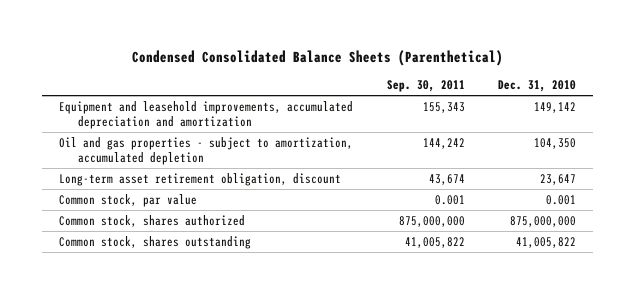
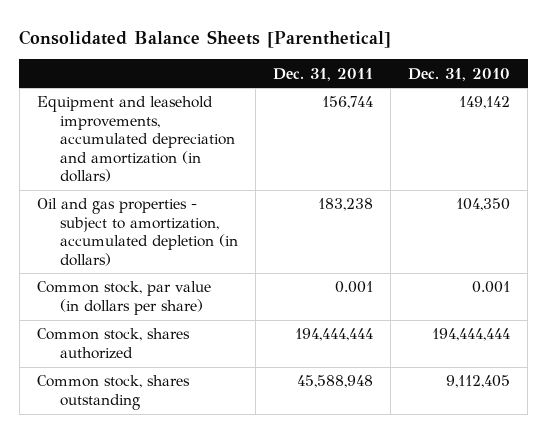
[131,49,503,66] Condensed Consolidated Balance Sheets (Parenthetical) -> [19,29,392,48] Consolidated Balance Sheets [Parenthetical]
[386,80,465,93] Sep. 30, 2011 -> none
none -> [273,67,374,81] Dec. 31, 2011
[59,172,342,186] Long-term asset retirement obligation, discount -> none
[59,100,354,129] Equipment and leasehold improvements, accumulated depreciation and amortization -> [36,96,236,183] Equipment and leasehold improvements, accumulated depreciation and amortization (in dollars)
[59,136,354,165] Oil and gas properties - subject to amortization, accumulated depletion -> [36,198,239,266] Oil and gas properties - subject to amortization, accumulated depletion (in dollars)
[59,193,198,207] Common stock, par value -> [36,281,211,315] Common stock, par value (in dollars per share)
[510,215,577,227] 875,000,000 -> [432,328,511,342] 194,444,444
[516,236,577,248] 41,005,822 -> [446,375,511,389] 9,112,405

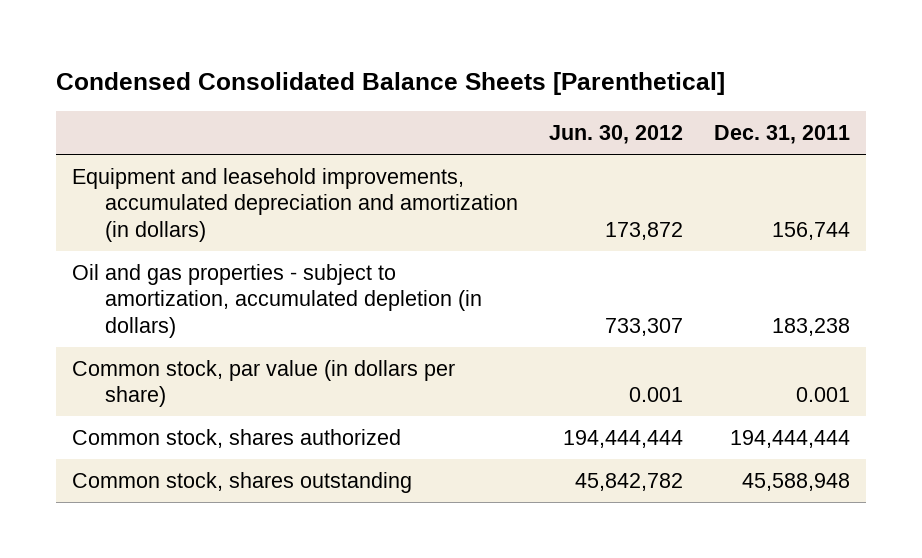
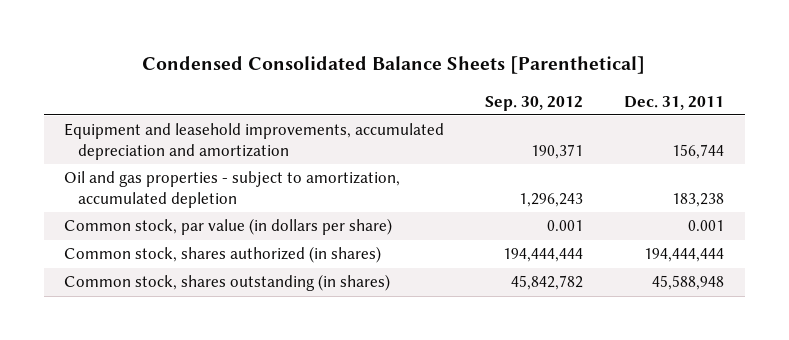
[548,125,683,145] Jun. 30, 2012 -> none
none -> [485,95,584,111] Sep. 30, 2012
[71,167,518,242] Equipment and leasehold improvements, accumulated depreciation and amortization (in dollars) -> [64,123,445,160] Equipment and leasehold improvements, accumulated depreciation and amortization
[71,263,482,338] Oil and gas properties - subject to amortization, accumulated depletion (in dollars) -> [64,171,401,208] Oil and gas properties - subject to amortization, accumulated depletion
[71,428,401,448] Common stock, shares authorized -> [64,246,382,264] Common stock, shares authorized (in shares)
[71,471,412,493] Common stock, shares outstanding -> [64,274,391,292] Common stock, shares outstanding (in shares)

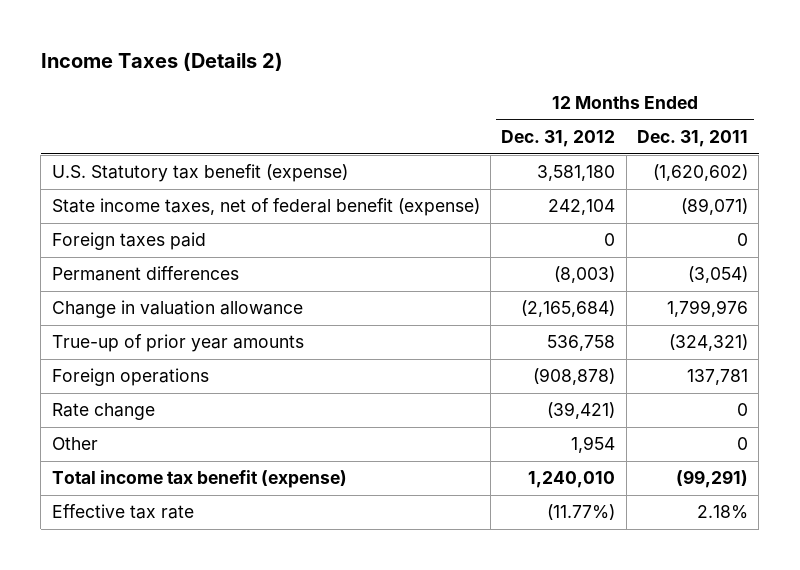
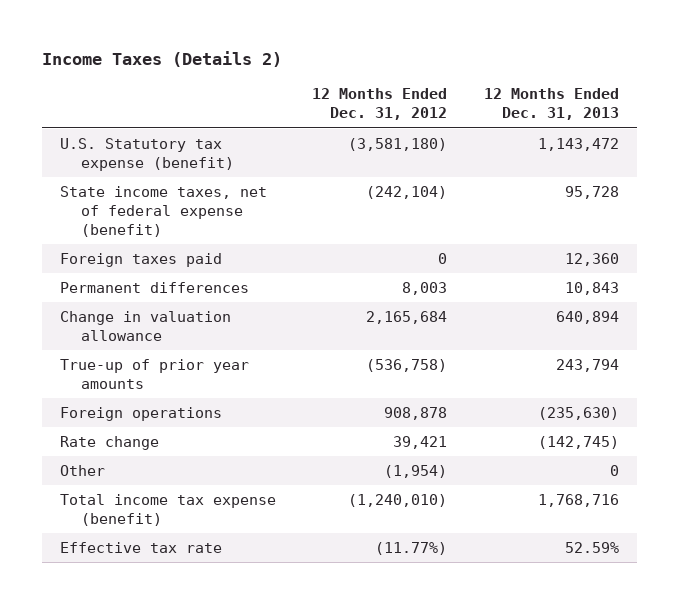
[637,130,749,148] Dec. 31, 2011 -> none
none -> [483,88,619,121] 12 Months Ended Dec. 31, 2013
[51,164,348,183] U.S. Statutory tax benefit (expense) -> [59,138,234,172] U.S. Statutory tax expense (benefit)
[537,165,616,182] 3,581,180 -> [348,138,448,152] (3,581,180)
[51,198,480,217] State income taxes, net of federal benefit (expense) -> [59,186,267,238] State income taxes, net of federal expense (benefit)
[548,199,616,216] 242,104 -> [366,186,448,200] (242,104)
[554,266,616,284] (8,003) -> [402,282,448,296] 8,003
[521,300,616,318] (2,165,684) -> [366,311,448,325] 2,165,684
[547,335,616,352] 536,758 -> [366,359,448,373] (536,758)
[533,368,616,386] (908,878) -> [384,407,448,421] 908,878
[547,402,616,420] (39,421) -> [393,436,448,450] 39,421
[571,436,616,454] 1,954 -> [384,465,448,479] (1,954)
[51,470,347,489] Total income tax benefit (expense) -> [59,494,276,527] Total income tax expense (benefit)
[528,471,616,489] 1,240,010 -> [348,494,448,508] (1,240,010)

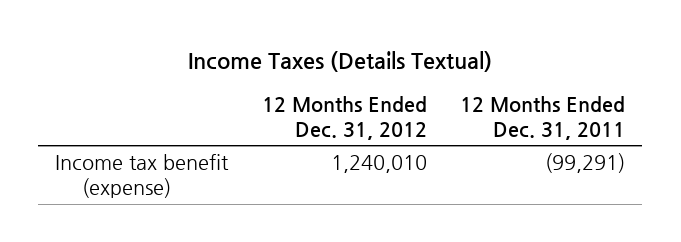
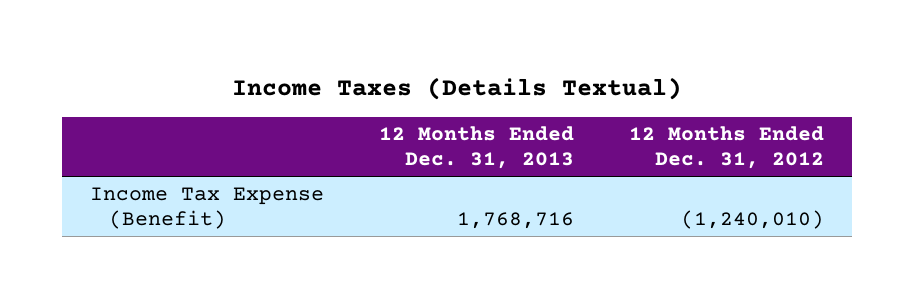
[460,95,626,140] 12 Months Ended Dec. 31, 2011 -> none
none -> [378,126,574,170] 12 Months Ended Dec. 31, 2013
[55,154,230,199] Income tax benefit (expense) -> [89,187,324,230] Income Tax Expense (Benefit)
[330,155,427,174] 1,240,010 -> [681,210,825,230] (1,240,010)

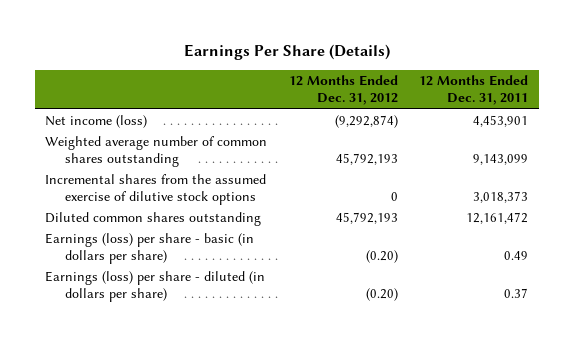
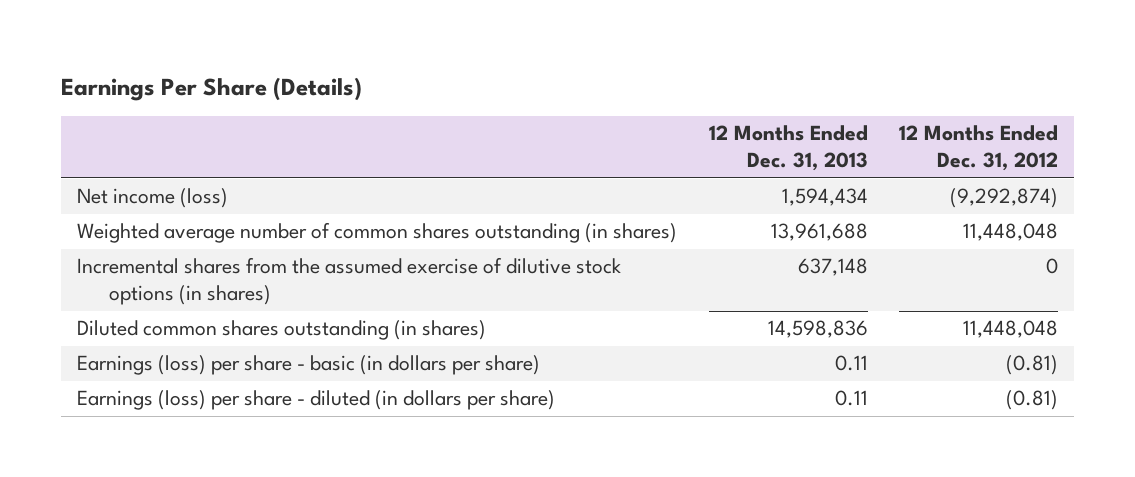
[419,75,529,106] 12 Months Ended Dec. 31, 2011 -> none
none -> [708,125,868,172] 12 Months Ended Dec. 31, 2013
[45,136,268,168] Weighted average number of common shares outstanding -> [77,222,678,244] Weighted average number of common shares outstanding (in shares)
[335,153,398,166] 45,792,193 -> [963,223,1059,242] 11,448,048
[45,174,267,206] Incremental shares from the assumed exercise of dilutive stock options -> [77,257,622,306] Incremental shares from the assumed exercise of dilutive stock options (in shares)
[45,212,262,227] Diluted common shares outstanding -> [77,320,487,341] Diluted common shares outstanding (in shares)
[335,212,398,225] 45,792,193 -> [963,320,1059,339] 11,448,048
[365,250,398,264] (0.20) -> [1006,355,1059,376] (0.81)
[365,288,398,302] (0.20) -> [1006,390,1059,411] (0.81)

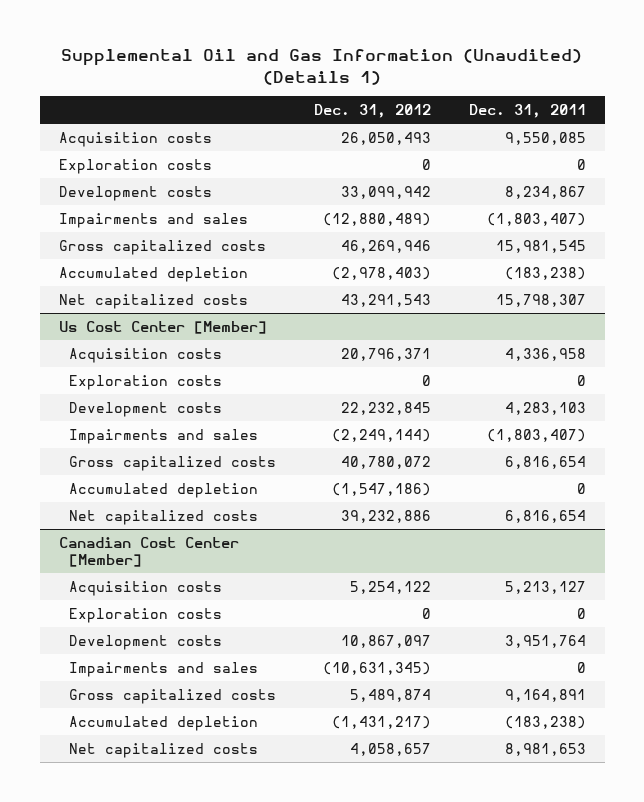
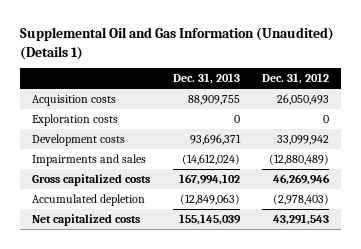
[468,103,586,118] Dec. 31, 2011 -> none
none -> [172,73,240,85] Dec. 31, 2013
[58,320,267,334] Us Cost Center [Member] -> none
[68,347,222,363] Acquisition costs -> none
[68,374,222,390] Exploration costs -> none
[68,401,222,417] Development costs -> none
[68,428,258,444] Impairments and sales -> none
[68,455,276,471] Gross capitalized costs -> none
[68,482,258,498] Accumulated depletion -> none
[68,509,258,525] Net capitalized costs -> none
[58,536,239,567] Canadian Cost Center [Member] -> none
[68,580,222,596] Acquisition costs -> none
[68,607,222,623] Exploration costs -> none
[68,634,222,650] Development costs -> none
[68,661,258,677] Impairments and sales -> none
[68,688,276,704] Gross capitalized costs -> none
[68,715,258,731] Accumulated depletion -> none
[68,742,258,758] Net capitalized costs -> none

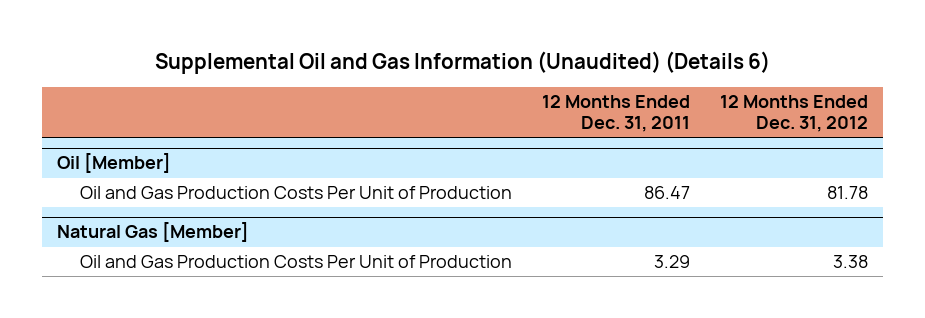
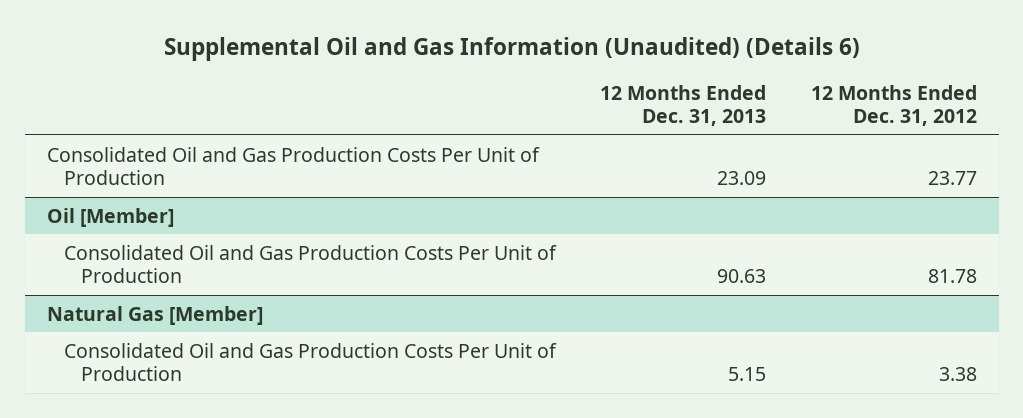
[542,95,691,132] 12 Months Ended Dec. 31, 2011 -> none
none -> [600,84,767,127] 12 Months Ended Dec. 31, 2013
none -> [46,146,540,185] Consolidated Oil and Gas Production Costs Per Unit of Production
[79,186,512,200] Oil and Gas Production Costs Per Unit of Production -> [63,244,557,283] Consolidated Oil and Gas Production Costs Per Unit of Production
[79,255,512,269] Oil and Gas Production Costs Per Unit of Production -> [63,342,557,381] Consolidated Oil and Gas Production Costs Per Unit of Production

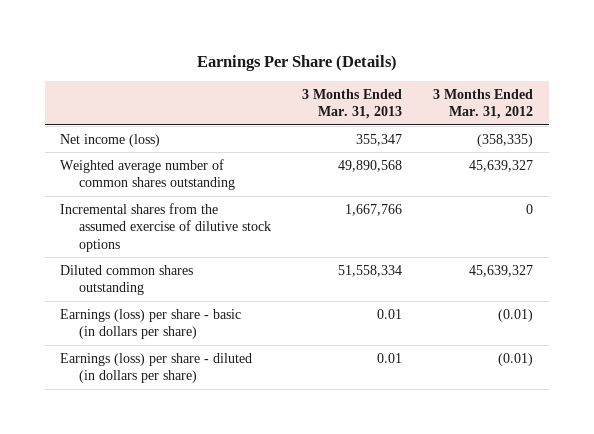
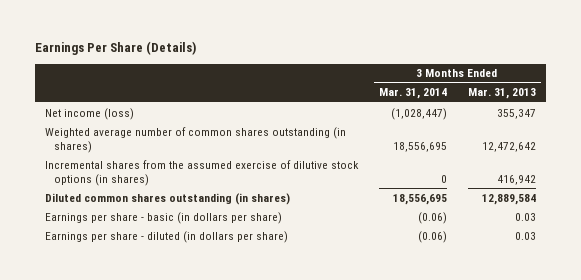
[433,88,534,120] 3 Months Ended Mar. 31, 2012 -> none
none -> [378,88,447,100] Mar. 31, 2014
[60,158,235,191] Weighted average number of common shares outstanding -> [45,126,347,153] Weighted average number of common shares outstanding (in shares)
[337,159,402,172] 49,890,568 -> [481,141,536,152] 12,472,642
[60,202,271,252] Incremental shares from the assumed exercise of dilutive stock options -> [45,159,360,186] Incremental shares from the assumed exercise of dilutive stock options (in shares)
[344,203,402,216] 1,667,766 -> [496,174,536,185] 416,942
[60,264,194,296] Diluted common shares outstanding -> [45,192,291,205] Diluted common shares outstanding (in shares)
[337,264,402,277] 51,558,334 -> [481,193,536,205] 12,889,584
[60,308,242,340] Earnings (loss) per share - basic (in dollars per share) -> [45,211,283,224] Earnings per share - basic (in dollars per share)
[376,308,402,319] 0.01 -> [514,212,536,221] 0.03
[60,352,253,384] Earnings (loss) per share - diluted (in dollars per share) -> [45,230,289,243] Earnings per share - diluted (in dollars per share)
[376,352,402,363] 0.01 -> [514,231,536,240] 0.03

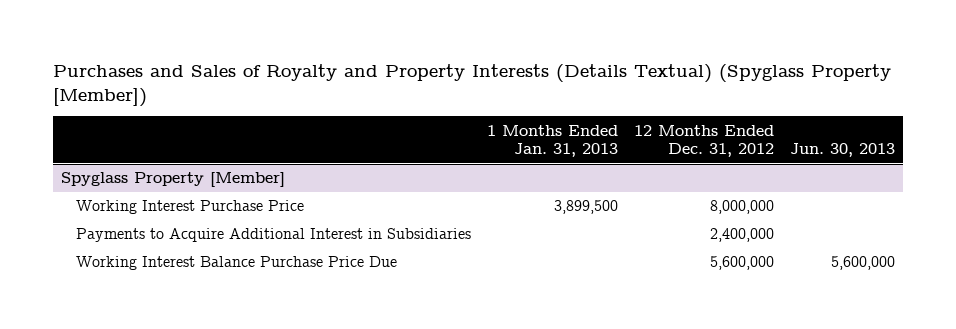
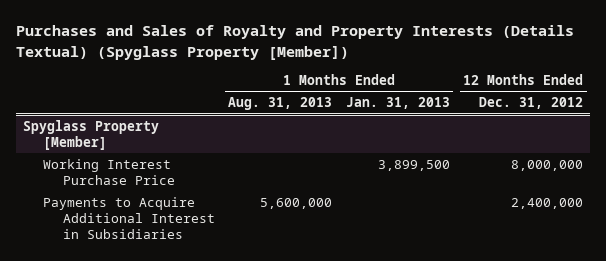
[790,143,896,158] Jun. 30, 2013 -> none
none -> [228,97,333,111] Aug. 31, 2013
[75,256,397,271] Working Interest Balance Purchase Price Due -> none

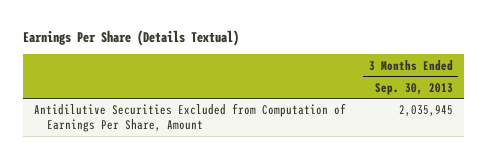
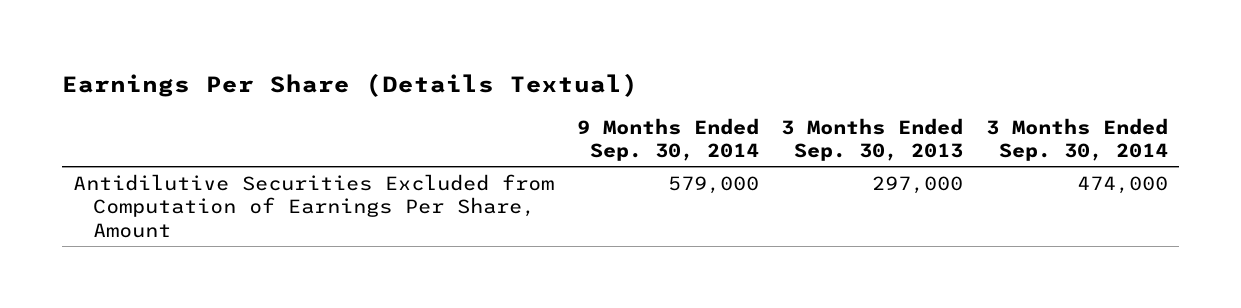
none -> [576,117,759,162] 9 Months Ended Sep. 30, 2014
none -> [985,117,1168,162] 3 Months Ended Sep. 30, 2014
[398,105,453,117] 2,035,945 -> [872,175,964,194] 297,000

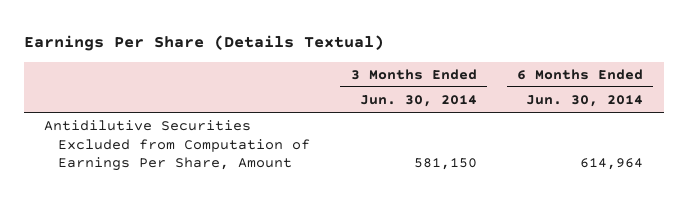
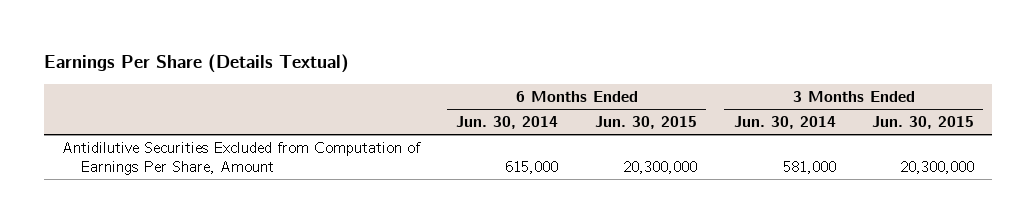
none -> [594,116,697,130] Jun. 30, 2015
none -> [872,116,975,130] Jun. 30, 2015
[413,158,477,171] 581,150 -> [782,160,836,174] 581,000
[580,158,644,171] 614,964 -> [505,160,559,174] 615,000

